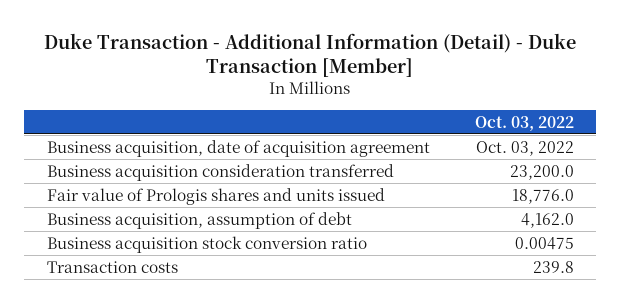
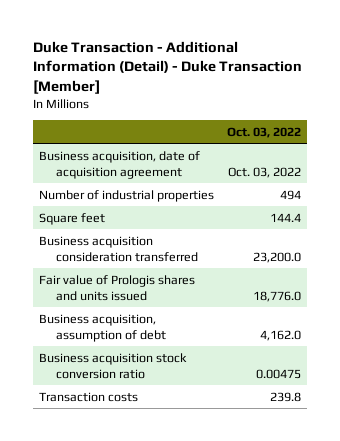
none -> [39,189,215,202] Number of industrial properties
none -> [39,212,106,225] Square feet

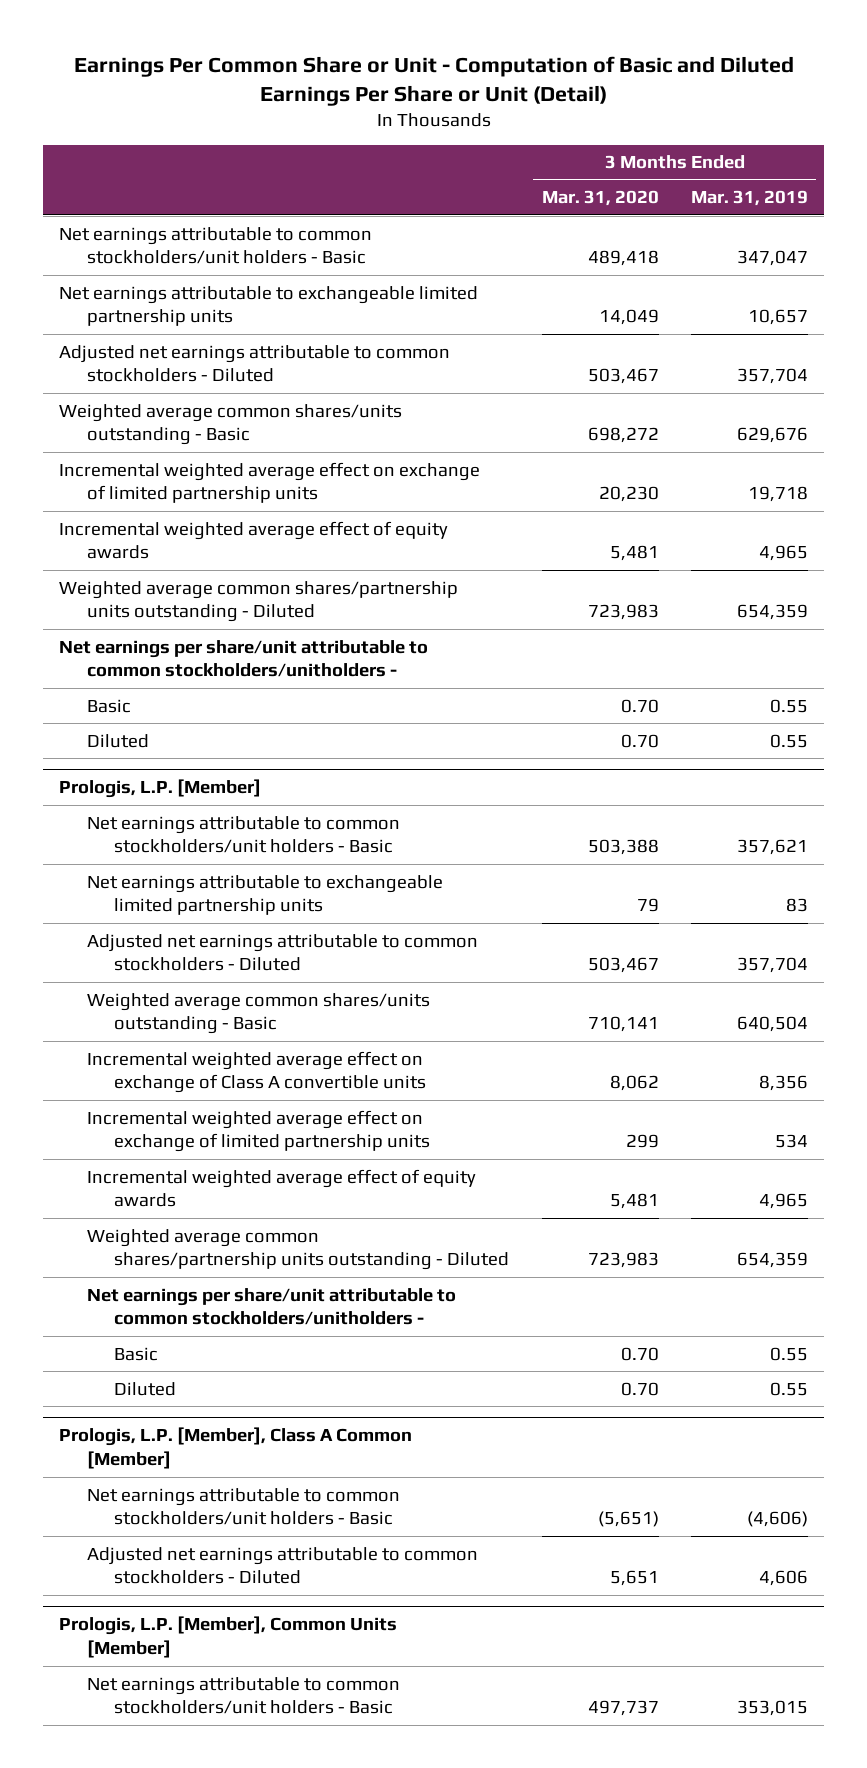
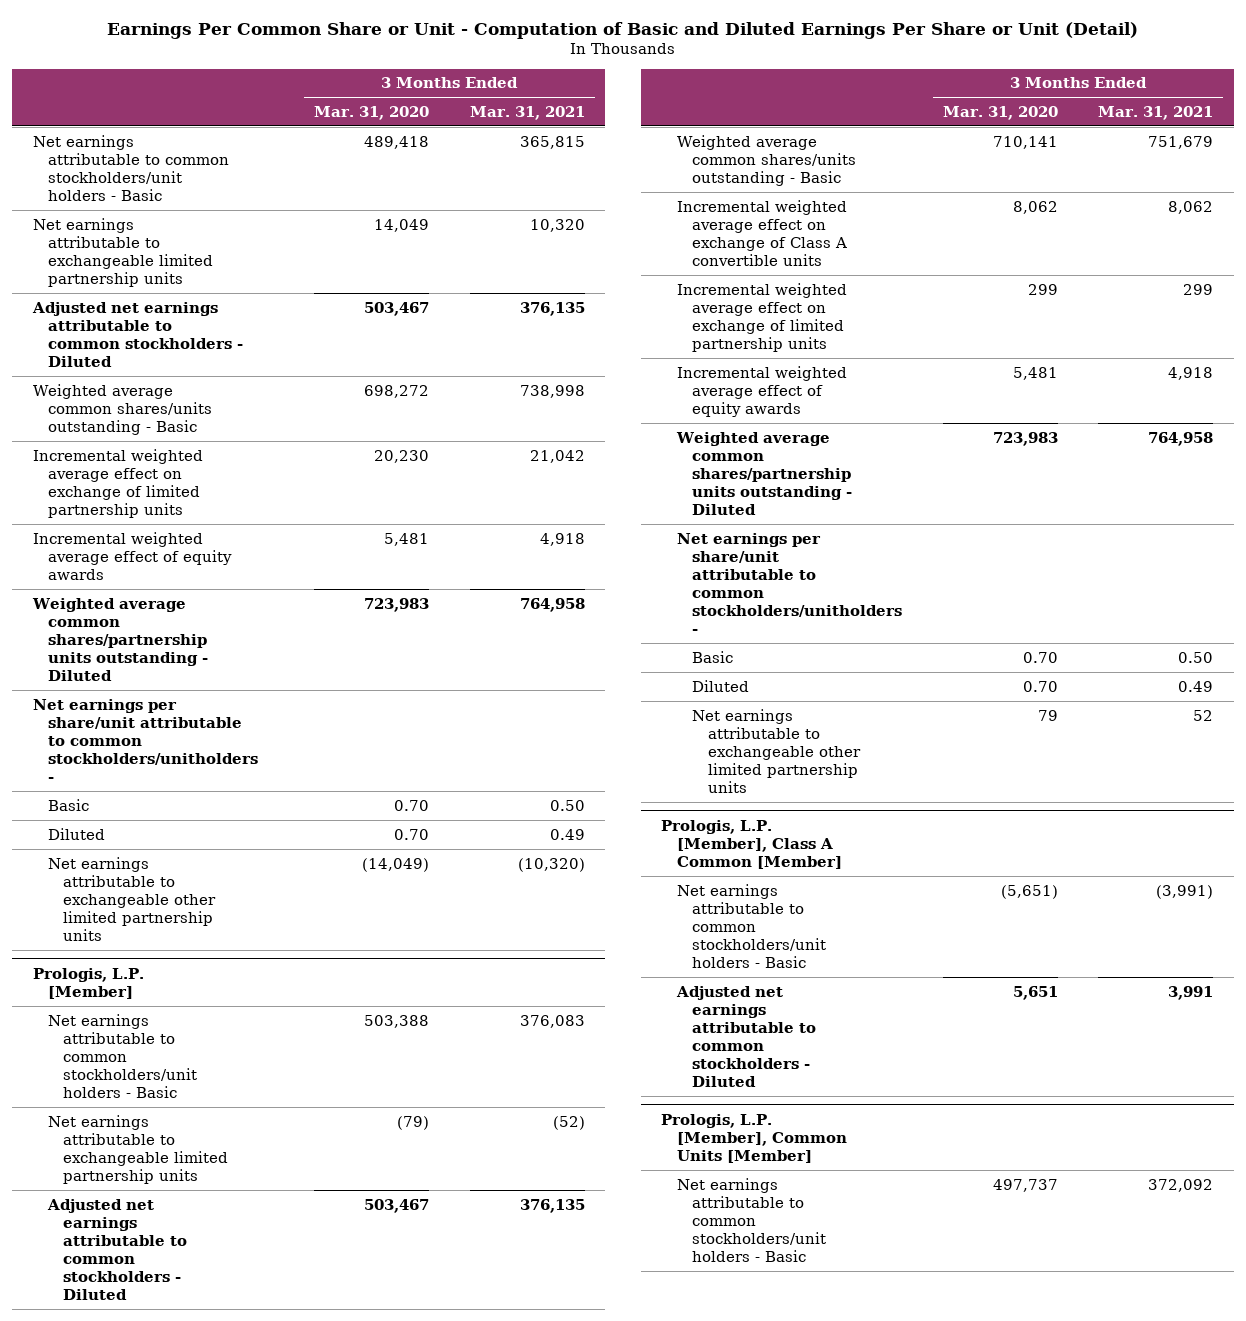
[691,190,809,207] Mar. 31, 2019 -> none
none -> [469,105,585,120] Mar. 31, 2021
none -> [48,856,217,941] Net earnings attributable to exchangeable other limited partnership units
[636,898,659,913] 79 -> [397,1115,430,1130] (79)
none -> [692,708,861,793] Net earnings attributable to exchangeable other limited partnership units

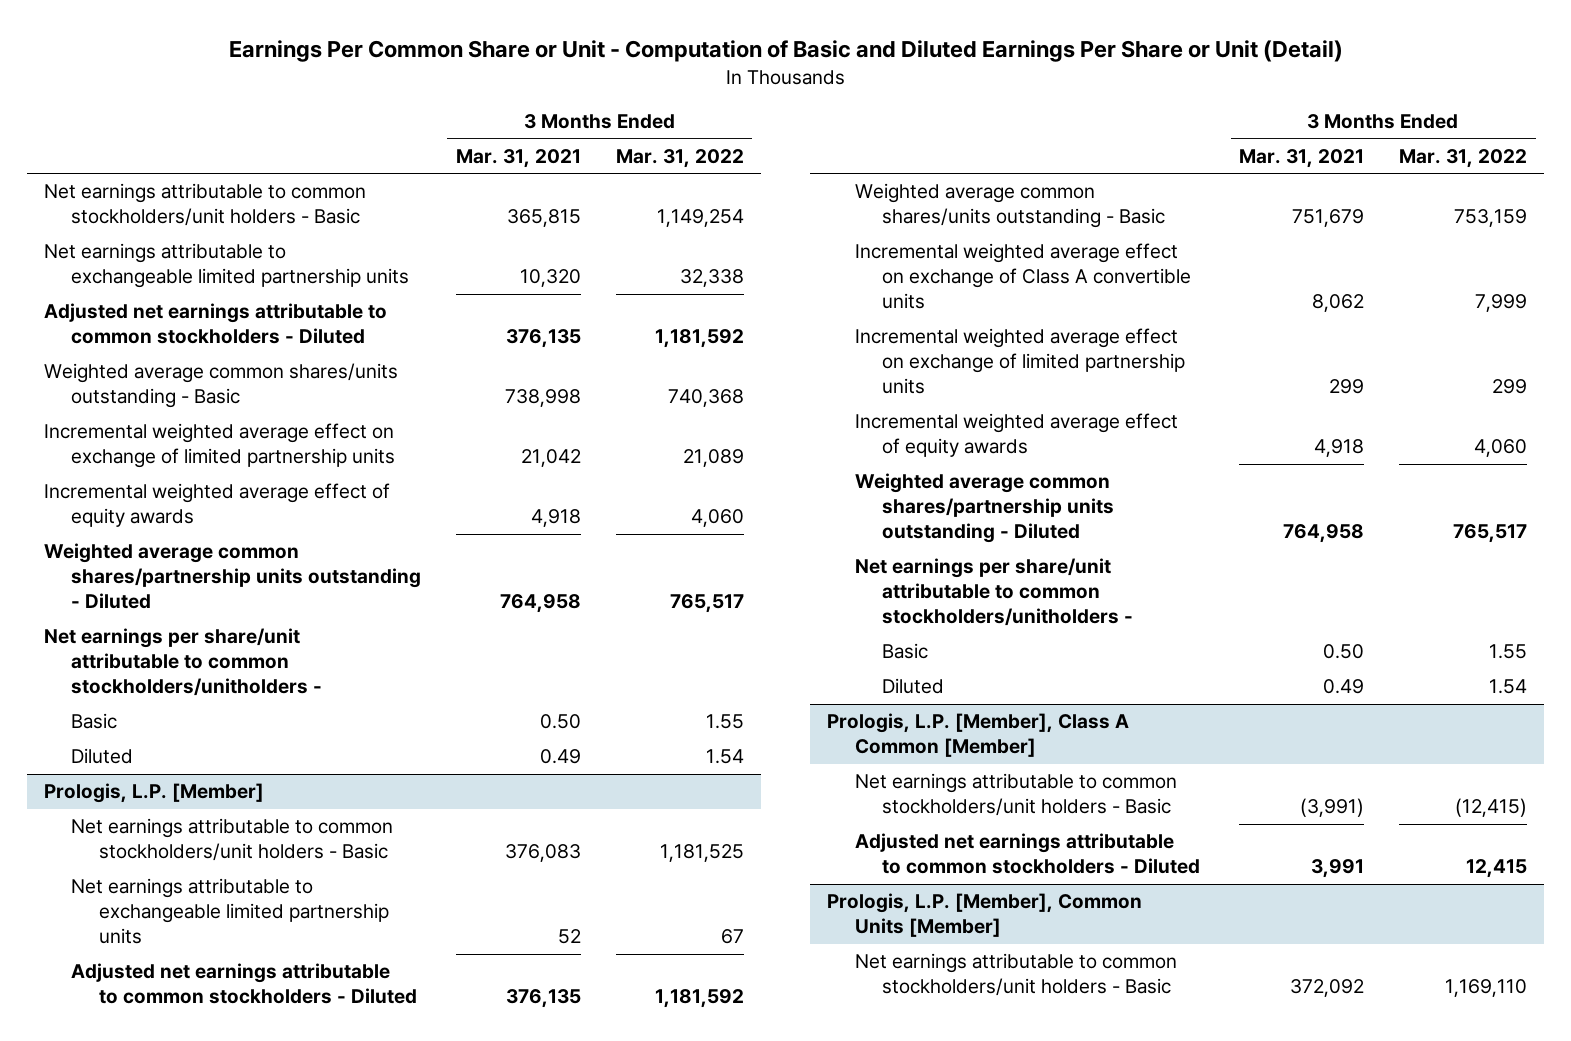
[314,105,430,120] Mar. 31, 2020 -> none
none -> [615,148,744,168] Mar. 31, 2022
[48,856,217,941] Net earnings attributable to exchangeable other limited partnership units -> none
[552,1115,585,1130] (52) -> [558,929,582,945] 52
[692,708,861,793] Net earnings attributable to exchangeable other limited partnership units -> none

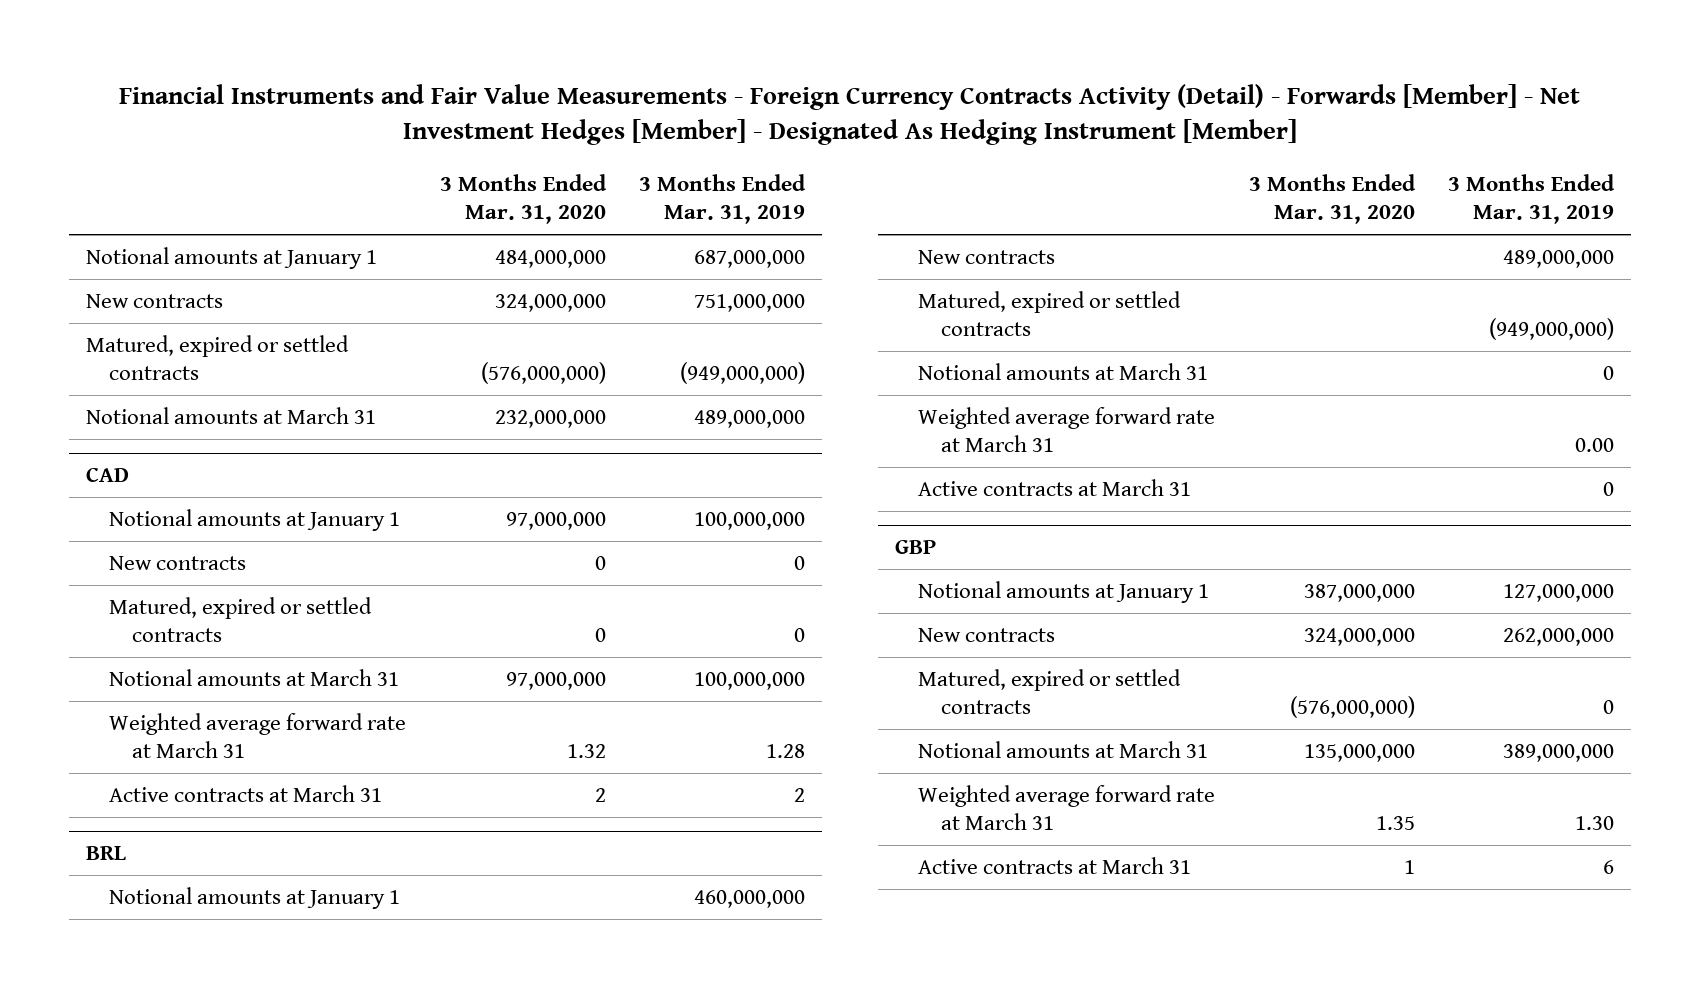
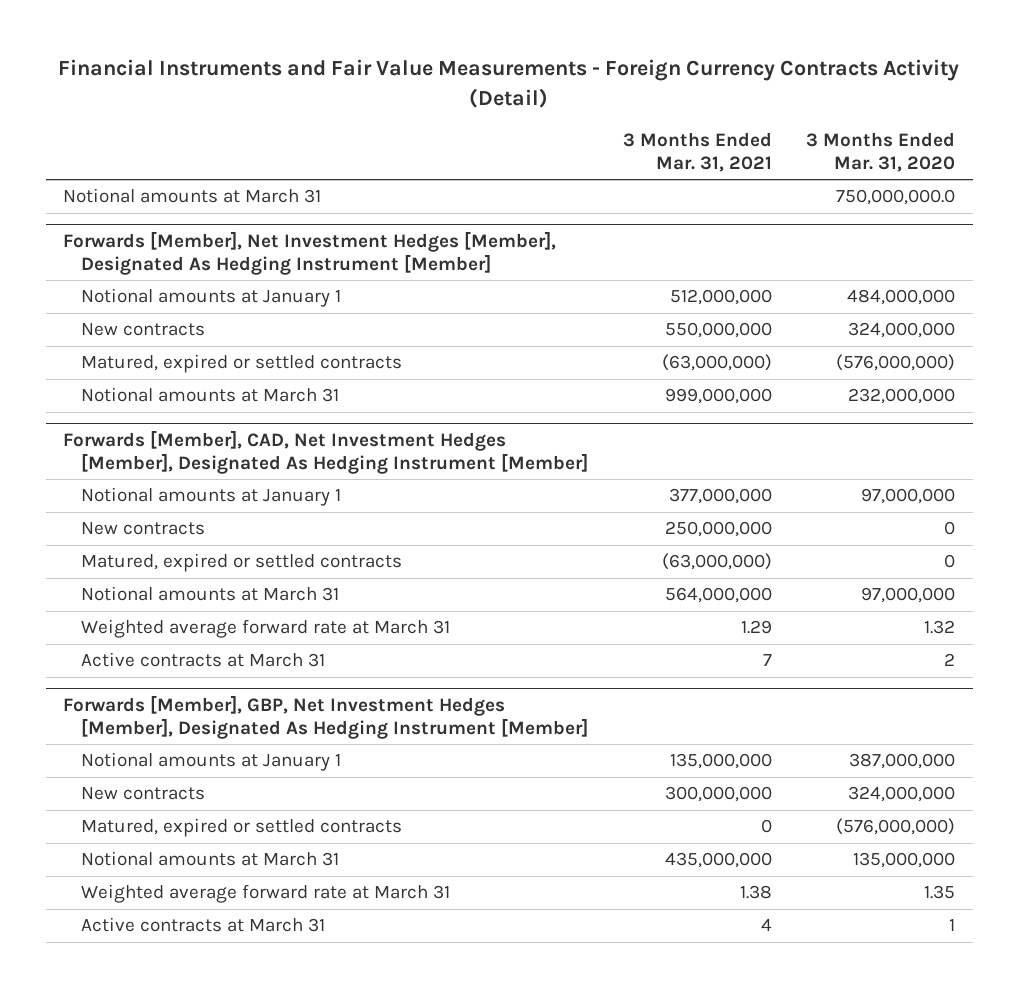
[119,84,1581,146] Financial Instruments and Fair Value Measurements - Foreign Currency Contracts Activity (Detail) - Forwards [Member] - Net Investment Hedges [Member] - Designated As Hedging Instrument [Member] -> [58,59,960,108] Financial Instruments and Fair Value Measurements - Foreign Currency Contracts Activity (Detail)
[639,174,807,225] 3 Months Ended Mar. 31, 2019 -> none
none -> [622,131,772,172] 3 Months Ended Mar. 31, 2021
none -> [63,188,322,204] Notional amounts at March 31
none -> [63,230,557,276] Forwards [Member], Net Investment Hedges [Member], Designated As Hedging Instrument [Member]
[86,467,130,483] CAD -> none
none -> [63,429,589,475] Forwards [Member], CAD, Net Investment Hedges [Member], Designated As Hedging Instrument [Member]
[86,846,127,861] BRL -> none
[108,887,400,910] Notional amounts at January 1 -> none
[917,250,1055,265] New contracts -> none
[917,291,1181,337] Matured, expired or settled contracts -> none
[917,363,1208,381] Notional amounts at March 31 -> none
[917,407,1215,453] Weighted average forward rate at March 31 -> none
[917,479,1191,497] Active contracts at March 31 -> none
[895,540,937,555] GBP -> none
none -> [63,694,589,740] Forwards [Member], GBP, Net Investment Hedges [Member], Designated As Hedging Instrument [Member]

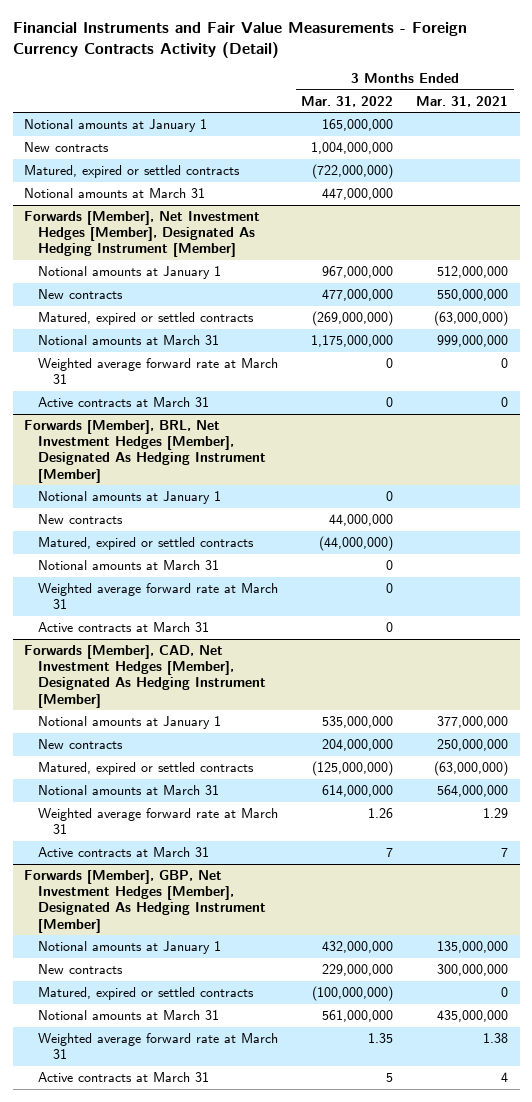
[806,131,956,172] 3 Months Ended Mar. 31, 2020 -> none
none -> [301,95,394,107] Mar. 31, 2022
none -> [24,118,208,132] Notional amounts at January 1
none -> [24,141,110,152] New contracts
none -> [24,164,241,178] Matured, expired or settled contracts
none -> [38,357,279,385] Weighted average forward rate at March 31
none -> [38,396,210,407] Active contracts at March 31
none -> [24,419,267,483] Forwards [Member], BRL, Net Investment Hedges [Member], Designated As Hedging Instrument [Member]
none -> [38,490,222,504] Notional amounts at January 1
none -> [38,513,124,524] New contracts
none -> [38,536,255,550] Matured, expired or settled contracts
none -> [38,559,220,570] Notional amounts at March 31
none -> [38,582,279,610] Weighted average forward rate at March 31
none -> [38,621,210,632] Active contracts at March 31

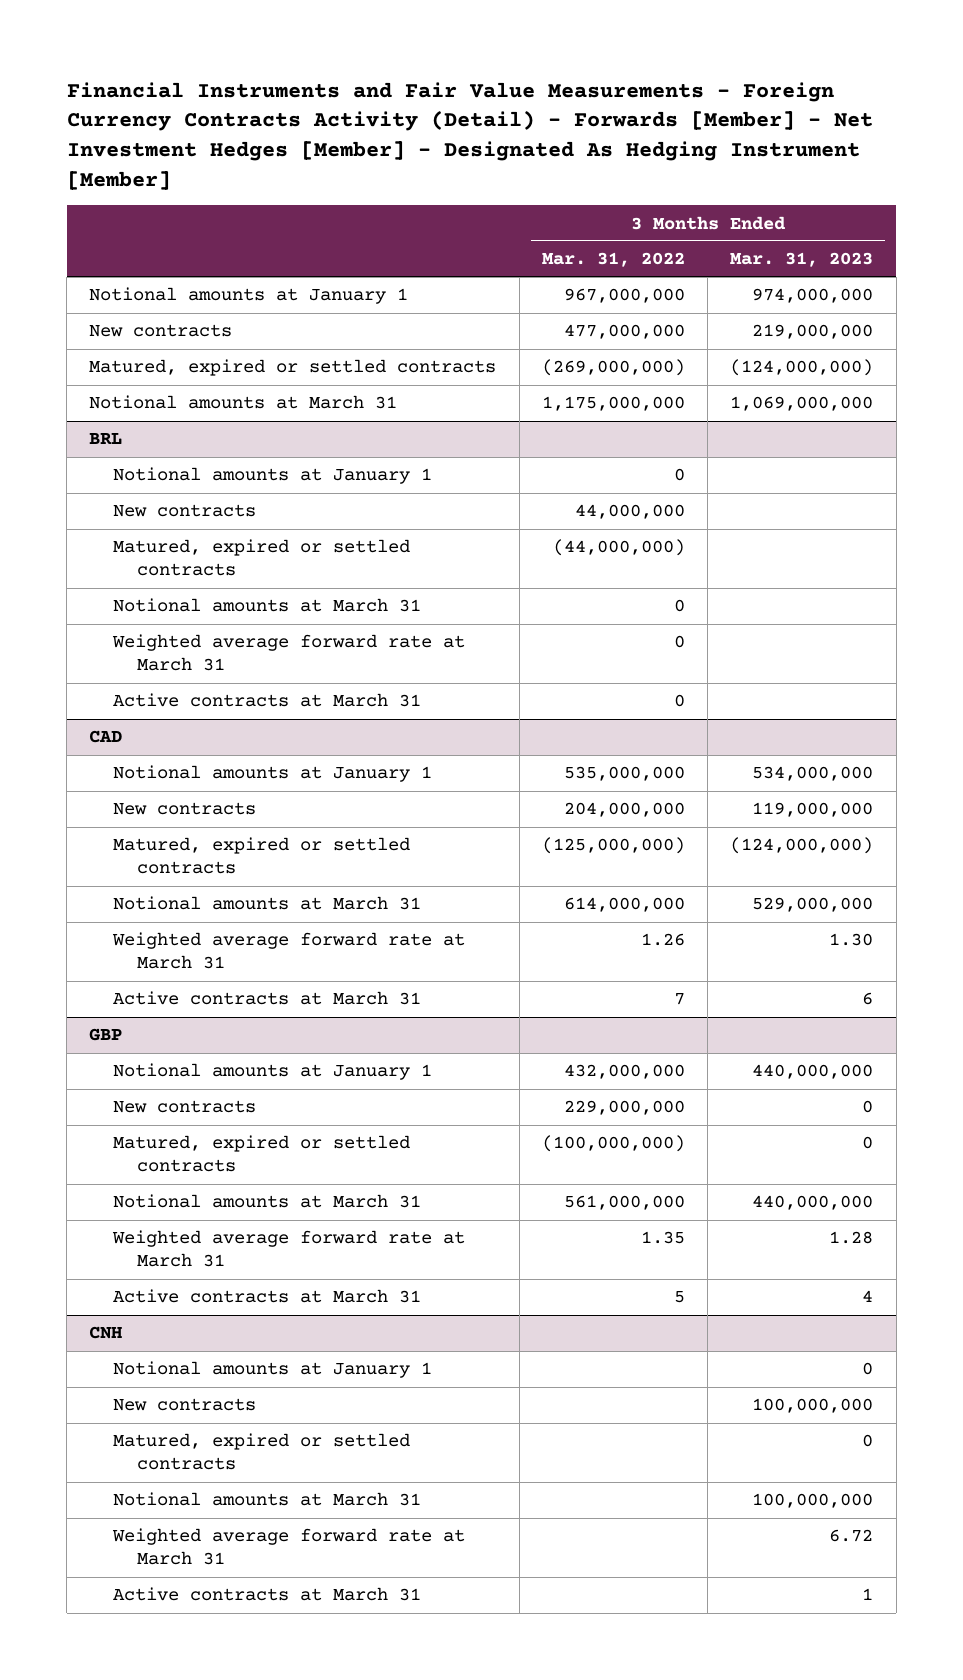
[12,22,467,58] Financial Instruments and Fair Value Measurements - Foreign Currency Contracts Activity (Detail) -> [66,81,873,191] Financial Instruments and Fair Value Measurements - Foreign Currency Contracts Activity (Detail) - Forwards [Member] - Net Investment Hedges [Member] - Designated As Hedging Instrument [Member]
[416,95,509,107] Mar. 31, 2021 -> none
none -> [730,252,874,268] Mar. 31, 2023
[24,118,208,132] Notional amounts at January 1 -> none
[24,141,110,152] New contracts -> none
[24,164,241,178] Matured, expired or settled contracts -> none
[24,187,206,198] Notional amounts at March 31 -> none
[24,210,261,258] Forwards [Member], Net Investment Hedges [Member], Designated As Hedging Instrument [Member] -> none
[38,357,279,385] Weighted average forward rate at March 31 -> none
[38,396,210,407] Active contracts at March 31 -> none
[24,419,267,483] Forwards [Member], BRL, Net Investment Hedges [Member], Designated As Hedging Instrument [Member] -> none
none -> [89,433,123,445] BRL
[24,644,267,708] Forwards [Member], CAD, Net Investment Hedges [Member], Designated As Hedging Instrument [Member] -> none
none -> [89,730,123,744] CAD
[24,869,267,933] Forwards [Member], GBP, Net Investment Hedges [Member], Designated As Hedging Instrument [Member] -> none
none -> [89,1028,123,1042] GBP
none -> [89,1326,123,1340] CNH
none -> [113,1361,433,1379] Notional amounts at January 1
none -> [113,1398,257,1412] New contracts
none -> [113,1433,411,1471] Matured, expired or settled contracts
none -> [113,1492,422,1507] Notional amounts at March 31
none -> [112,1528,466,1566] Weighted average forward rate at March 31
none -> [113,1587,422,1602] Active contracts at March 31

